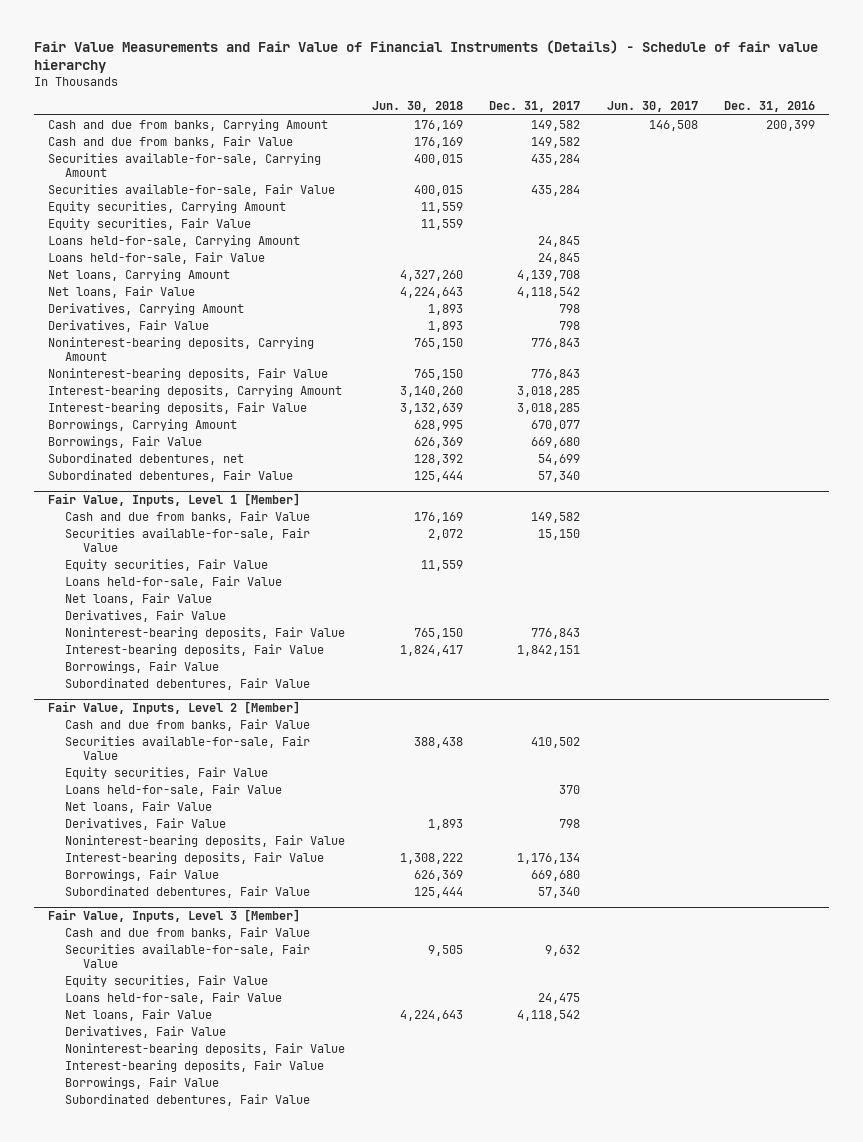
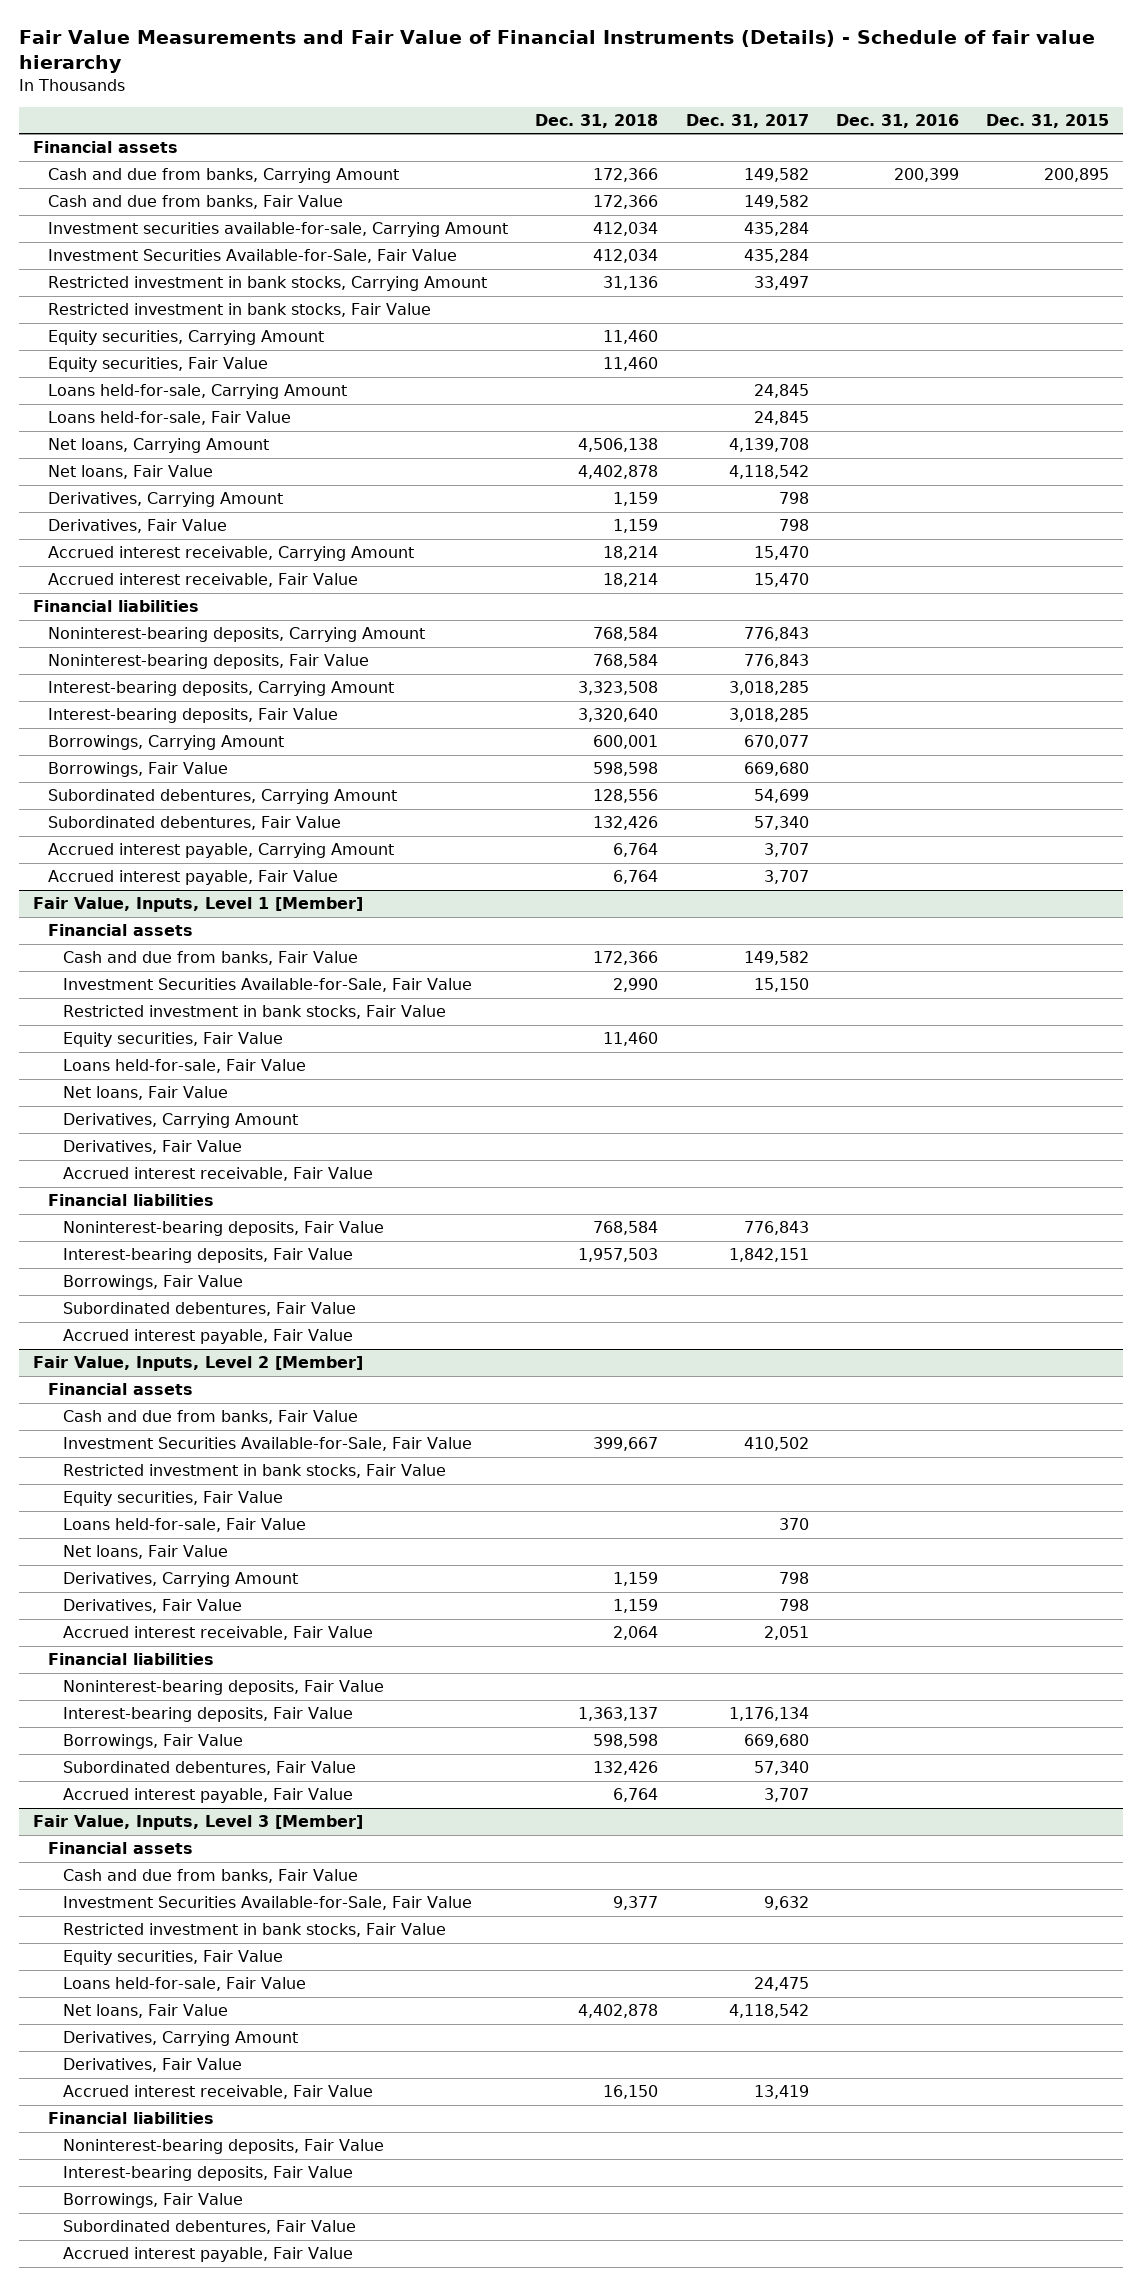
[371,101,463,113] Jun. 30, 2018 -> none
[606,101,698,113] Jun. 30, 2017 -> none
none -> [535,113,659,128] Dec. 31, 2018
none -> [986,113,1110,128] Dec. 31, 2015
none -> [32,141,178,154] Financial assets
[47,152,321,177] Securities available-for-sale, Carrying Amount -> [47,222,508,238] Investment securities available-for-sale, Carrying Amount
[47,183,335,196] Securities available-for-sale, Fair Value -> [47,249,457,264] Investment Securities Available-for-Sale, Fair Value
none -> [47,276,487,292] Restricted investment in bank stocks, Carrying Amount
none -> [47,303,431,318] Restricted investment in bank stocks, Fair Value
none -> [47,546,414,562] Accrued interest receivable, Carrying Amount
none -> [47,573,358,588] Accrued interest receivable, Fair Value
none -> [32,600,199,613] Financial liabilities
[47,452,244,465] Subordinated debentures, net -> [47,789,397,805] Subordinated debentures, Carrying Amount
none -> [47,843,394,859] Accrued interest payable, Carrying Amount
none -> [47,870,338,886] Accrued interest payable, Fair Value
none -> [47,924,193,937] Financial assets
[65,527,311,552] Securities available-for-sale, Fair Value -> [63,978,473,993] Investment Securities Available-for-Sale, Fair Value
none -> [63,1005,447,1020] Restricted investment in bank stocks, Fair Value
none -> [63,1113,299,1129] Derivatives, Carrying Amount
none -> [63,1167,374,1182] Accrued interest receivable, Fair Value
none -> [47,1194,214,1207] Financial liabilities
none -> [63,1329,354,1345] Accrued interest payable, Fair Value
none -> [47,1383,193,1396] Financial assets
[65,735,311,760] Securities available-for-sale, Fair Value -> [63,1437,473,1452] Investment Securities Available-for-Sale, Fair Value
none -> [63,1464,447,1479] Restricted investment in bank stocks, Fair Value
none -> [63,1572,299,1588] Derivatives, Carrying Amount
none -> [63,1626,374,1641] Accrued interest receivable, Fair Value
none -> [47,1653,214,1666] Financial liabilities
none -> [63,1788,354,1804] Accrued interest payable, Fair Value
none -> [47,1842,193,1855] Financial assets
[65,943,311,968] Securities available-for-sale, Fair Value -> [63,1896,473,1911] Investment Securities Available-for-Sale, Fair Value
none -> [63,1923,447,1938] Restricted investment in bank stocks, Fair Value
none -> [63,2031,299,2047] Derivatives, Carrying Amount
none -> [63,2085,374,2100] Accrued interest receivable, Fair Value
none -> [47,2112,214,2125] Financial liabilities
none -> [63,2247,354,2263] Accrued interest payable, Fair Value

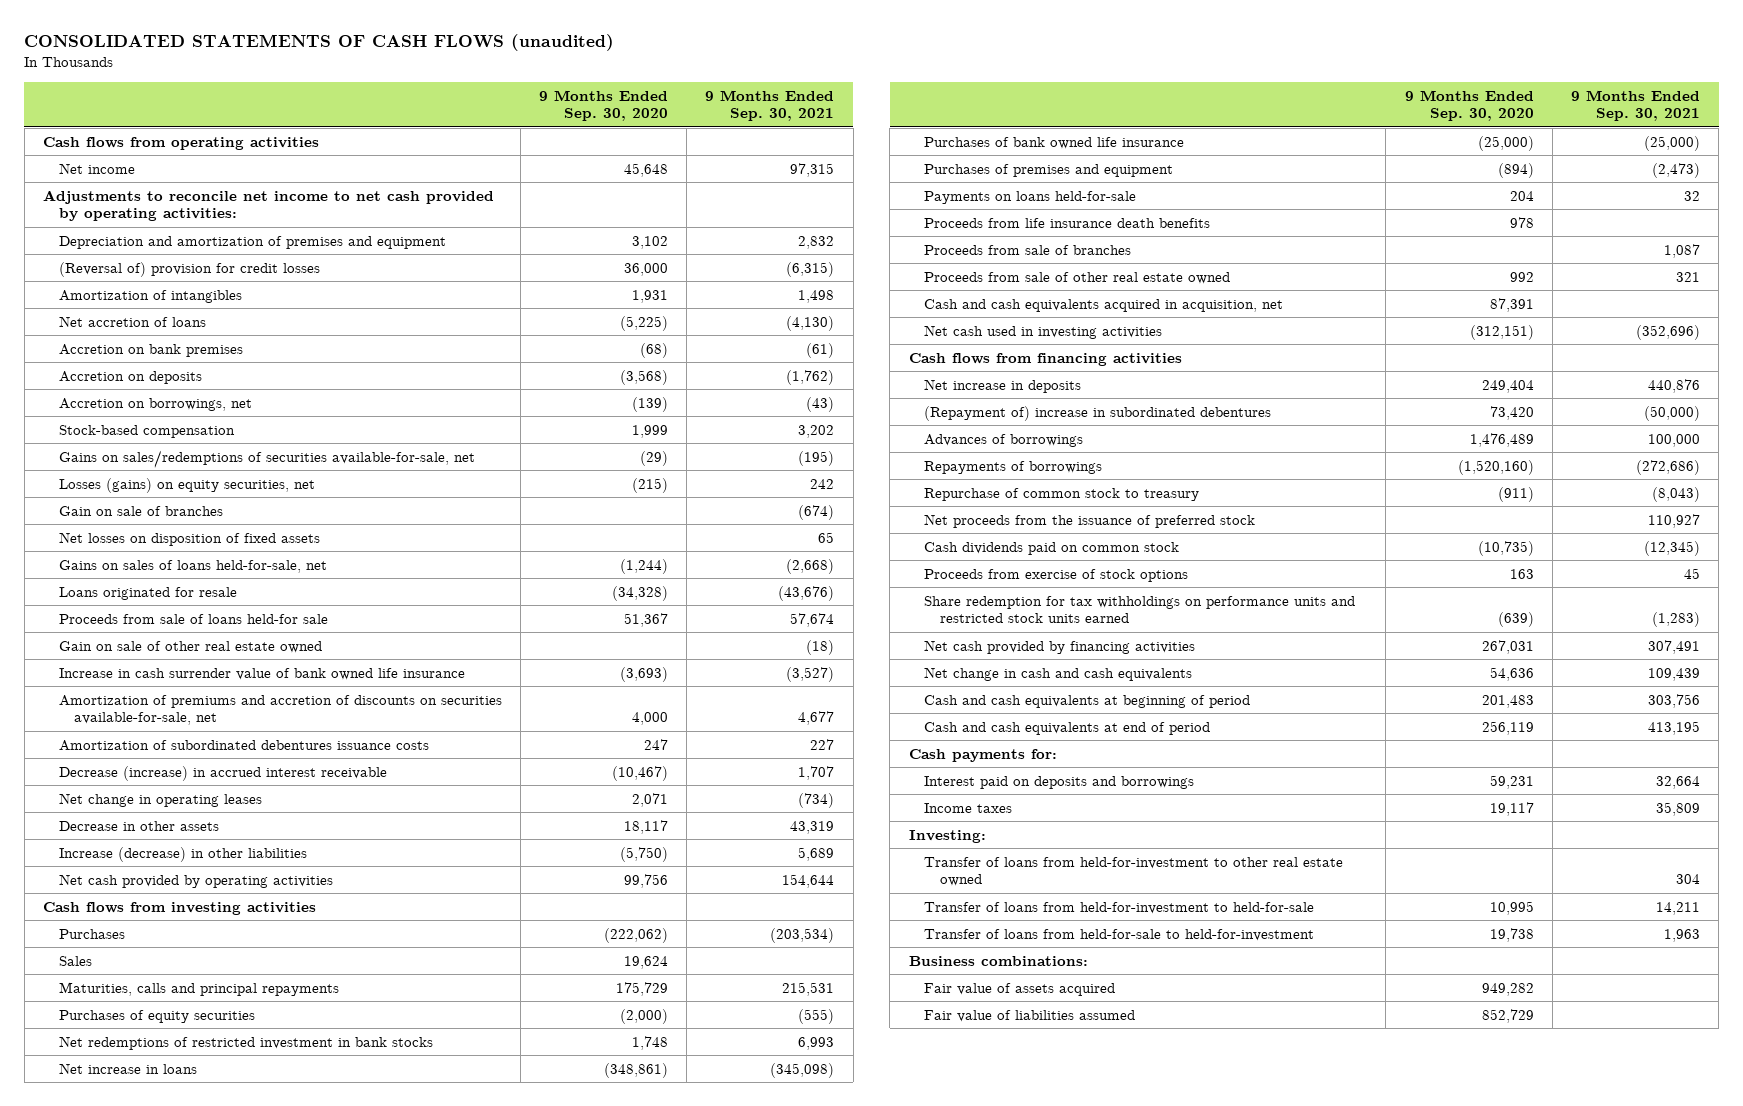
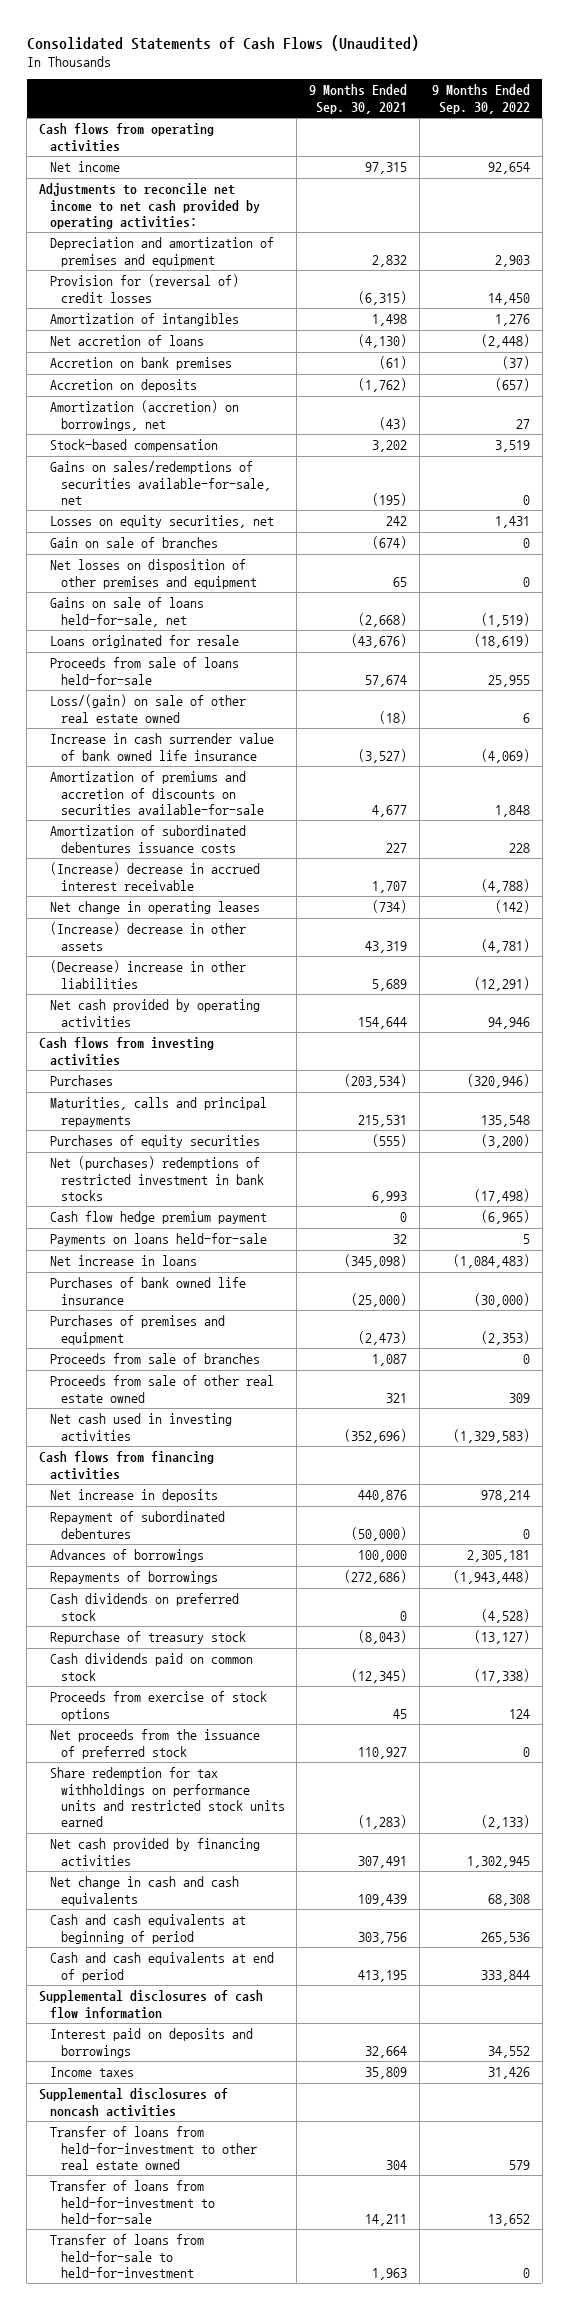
[24,34,615,52] CONSOLIDATED STATEMENTS OF CASH FLOWS (unaudited) -> [26,34,419,51] Consolidated Statements of Cash Flows (Unaudited)
[539,89,669,122] 9 Months Ended Sep. 30, 2020 -> none
none -> [431,84,530,114] 9 Months Ended Sep. 30, 2022
[58,261,320,277] (Reversal of) provision for credit losses -> [49,274,239,303] Provision for (reversal of) credit losses
[58,397,252,411] Accretion on borrowings, net -> [49,400,239,431] Amortization (accretion) on borrowings, net
[58,477,315,493] Losses (gains) on equity securities, net -> [49,515,274,529] Losses on equity securities, net
[58,531,320,546] Net losses on disposition of fixed assets -> [49,559,257,589] Net losses on disposition of other premises and equipment
[58,559,327,573] Gains on sales of loans held-for-sale, net -> [49,597,204,627] Gains on sale of loans held-for-sale, net
[58,613,328,624] Proceeds from sale of loans held-for sale -> [49,657,239,685] Proceeds from sale of loans held-for-sale
[58,640,322,653] Gain on sale of other real estate owned -> [49,694,246,723] Loss/(gain) on sale of other real estate owned
[58,694,502,726] Amortization of premiums and accretion of discounts on securities available-for-sale, net -> [49,771,264,815] Amortization of premiums and accretion of discounts on securities available-for-sale
[58,765,387,781] Decrease (increase) in accrued interest receivable -> [49,862,260,891] (Increase) decrease in accrued interest receivable
[58,820,219,831] Decrease in other assets -> [49,922,246,951] (Increase) decrease in other assets
[58,846,307,862] Increase (decrease) in other liabilities -> [49,960,246,989] (Decrease) increase in other liabilities
[58,955,92,966] Sales -> none
[58,1035,433,1050] Net redemptions of restricted investment in bank stocks -> [49,1156,264,1201] Net (purchases) redemptions of restricted investment in bank stocks
none -> [49,1211,267,1225] Cash flow hedge premium payment
[924,190,1137,204] Payments on loans held-for-sale -> [49,1233,267,1247] Payments on loans held-for-sale
[924,217,1211,228] Proceeds from life insurance death benefits -> none
[924,298,1284,312] Cash and cash equivalents acquired in acquisition, net -> none
[924,405,1272,421] (Repayment of) increase in subordinated debentures -> [49,1511,225,1539] Repayment of subordinated debentures
none -> [49,1593,239,1621] Cash dividends on preferred stock
[924,487,1200,501] Repurchase of common stock to treasury -> [49,1631,246,1645] Repurchase of treasury stock
[924,513,1256,528] Net proceeds from the issuance of preferred stock -> [49,1729,260,1759] Net proceeds from the issuance of preferred stock
[908,748,1057,762] Cash payments for: -> none
none -> [39,1990,264,2019] Supplemental disclosures of cash flow information
[908,829,986,843] Investing: -> none
none -> [39,2088,229,2117] Supplemental disclosures of noncash activities
[908,955,1088,966] Business combinations: -> none
[924,982,1116,996] Fair value of assets acquired -> none
[924,1009,1136,1022] Fair value of liabilities assumed -> none

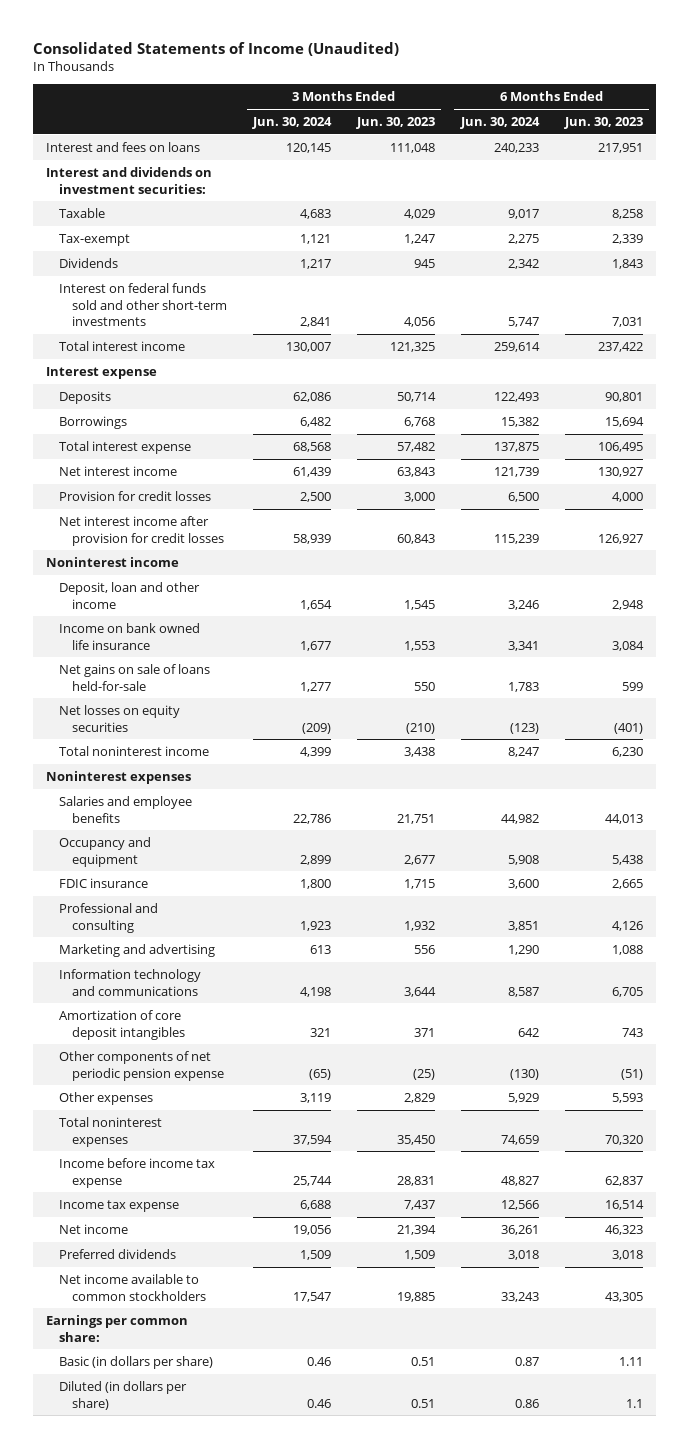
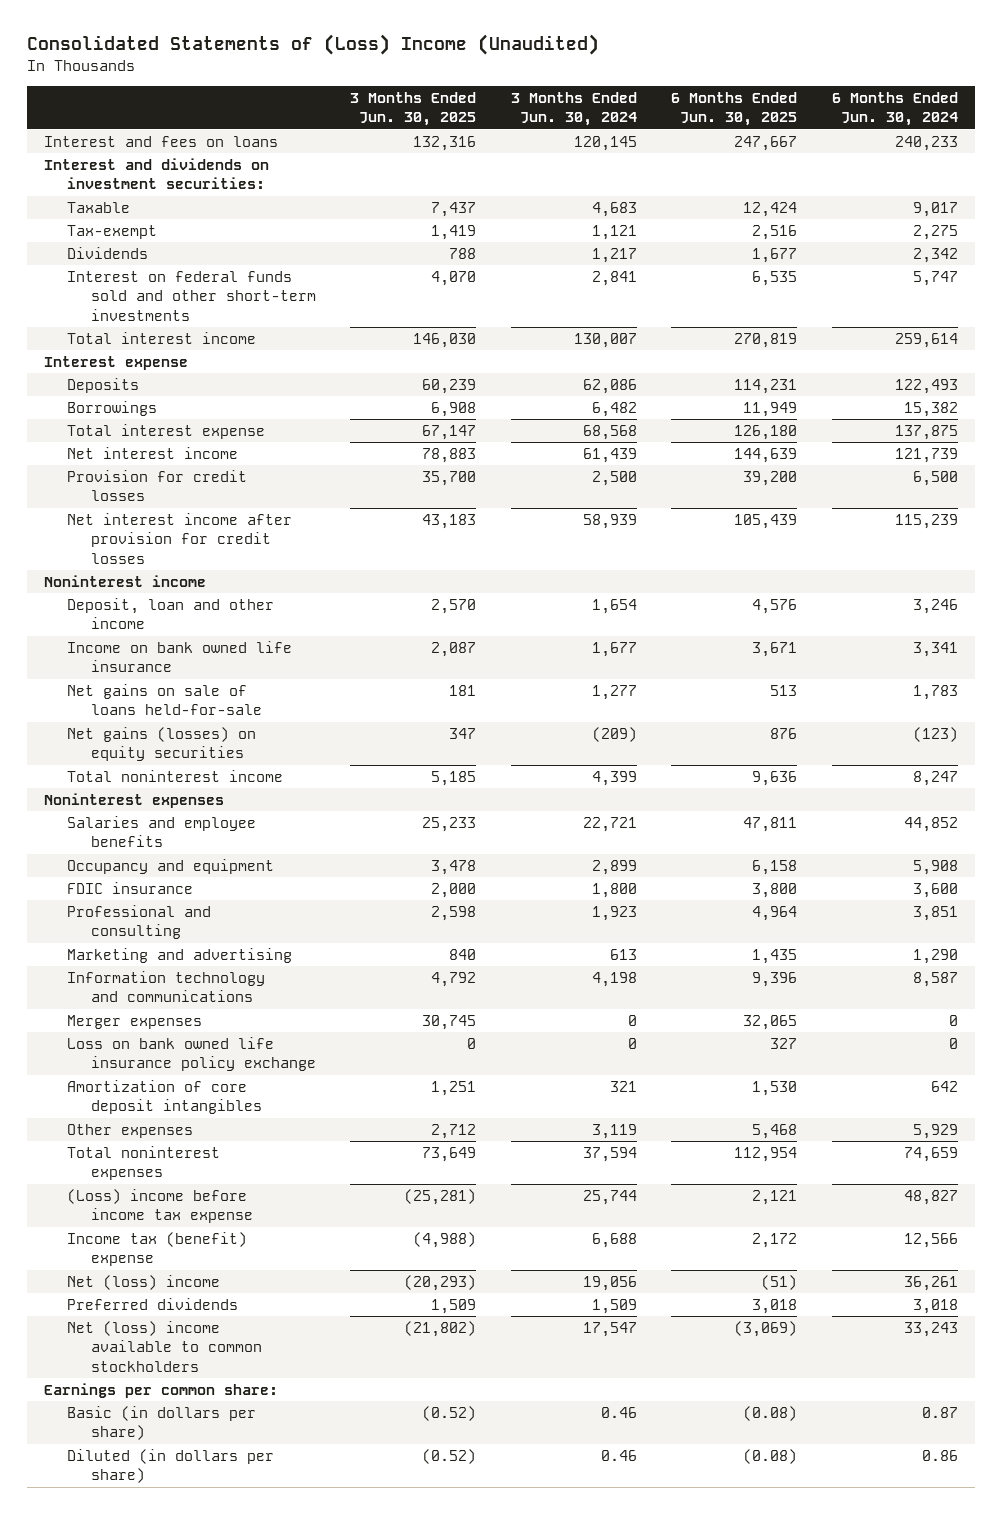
[33,41,400,56] Consolidated Statements of Income (Unaudited) -> [26,34,599,56] Consolidated Statements of (Loss) Income (Unaudited)
[355,117,435,130] Jun. 30, 2023 -> none
[563,117,643,130] Jun. 30, 2023 -> none
none -> [350,91,477,127] 3 Months Ended Jun. 30, 2025
none -> [671,91,798,127] 6 Months Ended Jun. 30, 2025
[59,705,181,732] Net losses on equity securities -> [67,726,257,762] Net gains (losses) on equity securities
[293,813,332,824] 22,786 -> [582,816,637,832] 22,721
[500,813,539,824] 44,982 -> [904,816,959,832] 44,852
none -> [67,1014,203,1029] Merger expenses
none -> [67,1036,316,1072] Loss on bank owned life insurance policy exchange
[59,1051,225,1081] Other components of net periodic pension expense -> none
[59,1158,216,1188] Income before income tax expense -> [67,1188,253,1224] (Loss) income before income tax expense
[59,1200,180,1213] Income tax expense -> [67,1231,248,1267] Income tax (benefit) expense
[59,1224,129,1235] Net income -> [67,1274,221,1290] Net (loss) income
[59,1274,207,1301] Net income available to common stockholders -> [67,1320,262,1372] Net (loss) income available to common stockholders

